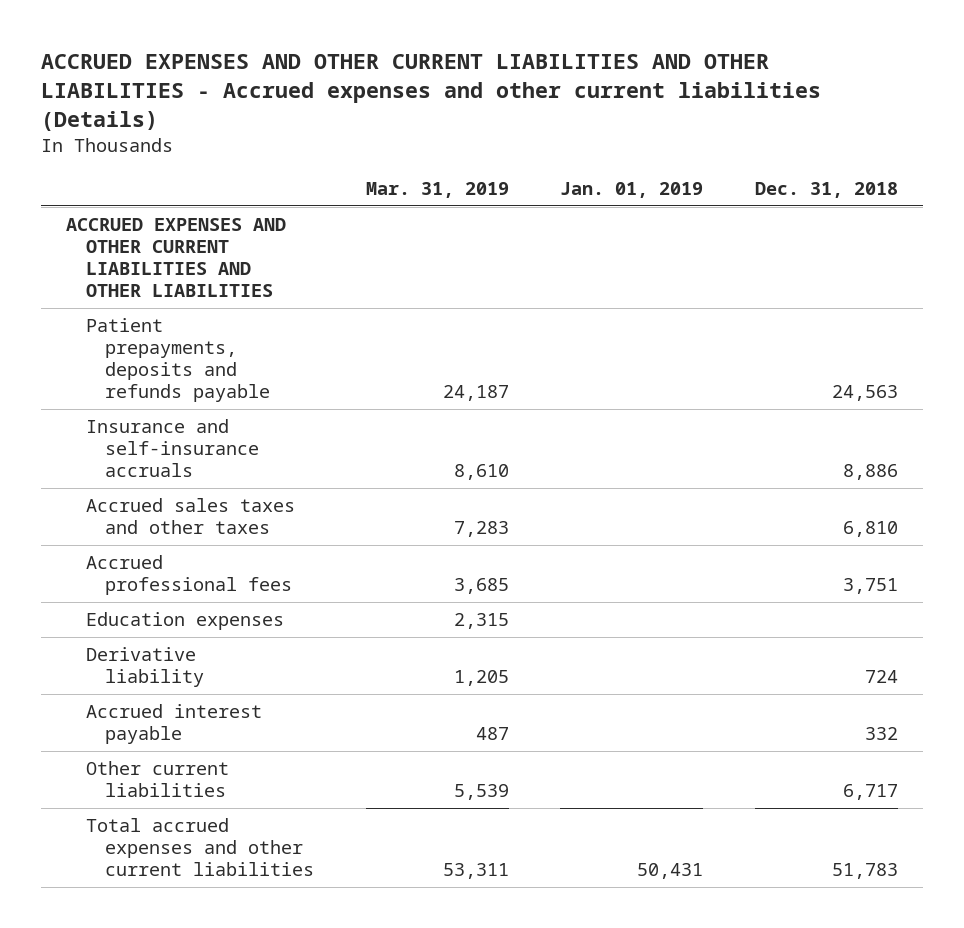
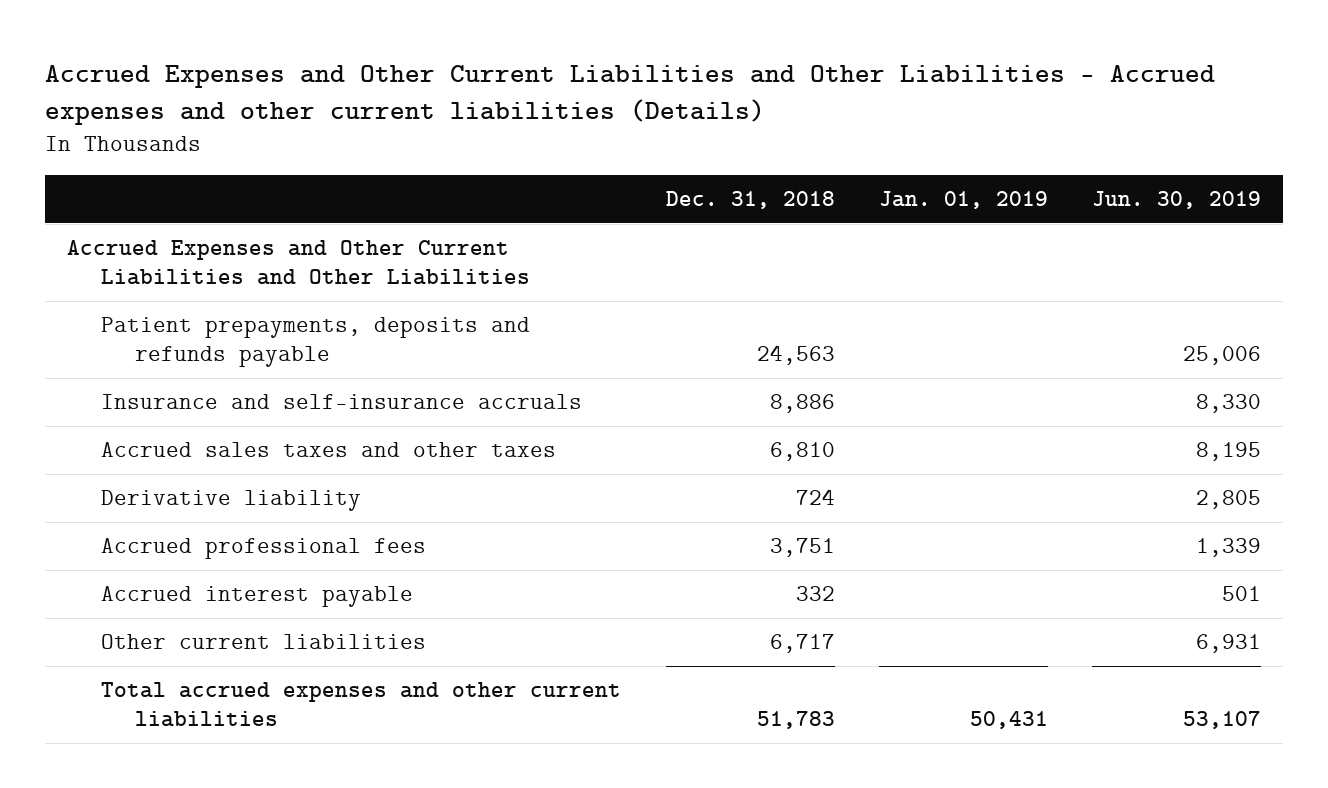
[40,54,821,132] ACCRUED EXPENSES AND OTHER CURRENT LIABILITIES AND OTHER LIABILITIES - Accrued expenses and other current liabilities (Details) -> [44,64,1215,125] Accrued Expenses and Other Current Liabilities and Other Liabilities - Accrued expenses and other current liabilities (Details)
[365,182,509,199] Mar. 31, 2019 -> none
none -> [1092,190,1262,209] Jun. 30, 2019
[66,218,287,297] ACCRUED EXPENSES AND OTHER CURRENT LIABILITIES AND OTHER LIABILITIES -> [66,240,531,286] Accrued Expenses and Other Current Liabilities and Other Liabilities
[85,612,284,631] Education expenses -> none
[85,555,293,596] Accrued professional fees -> [101,538,427,560] Accrued professional fees

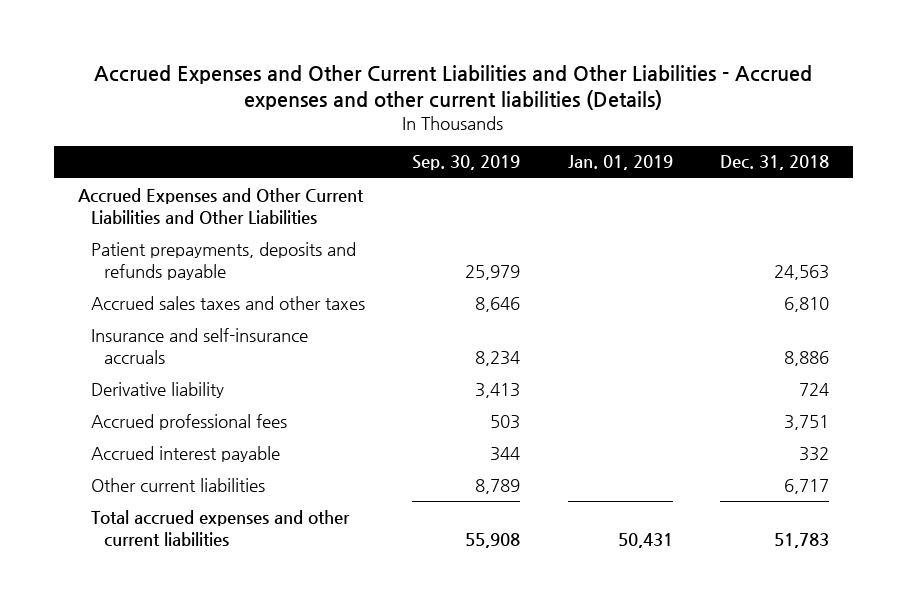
[1092,190,1262,209] Jun. 30, 2019 -> none
none -> [412,155,521,171] Sep. 30, 2019
[101,394,583,410] Insurance and self-insurance accruals -> [90,327,308,364] Insurance and self-insurance accruals

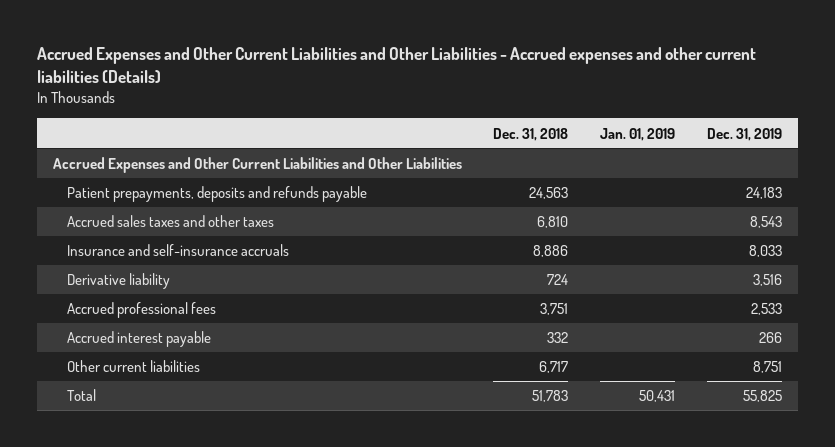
[412,155,521,171] Sep. 30, 2019 -> none
none -> [707,127,783,141] Dec. 31, 2019
[90,509,350,547] Total accrued expenses and other current liabilities -> [67,389,97,402] Total

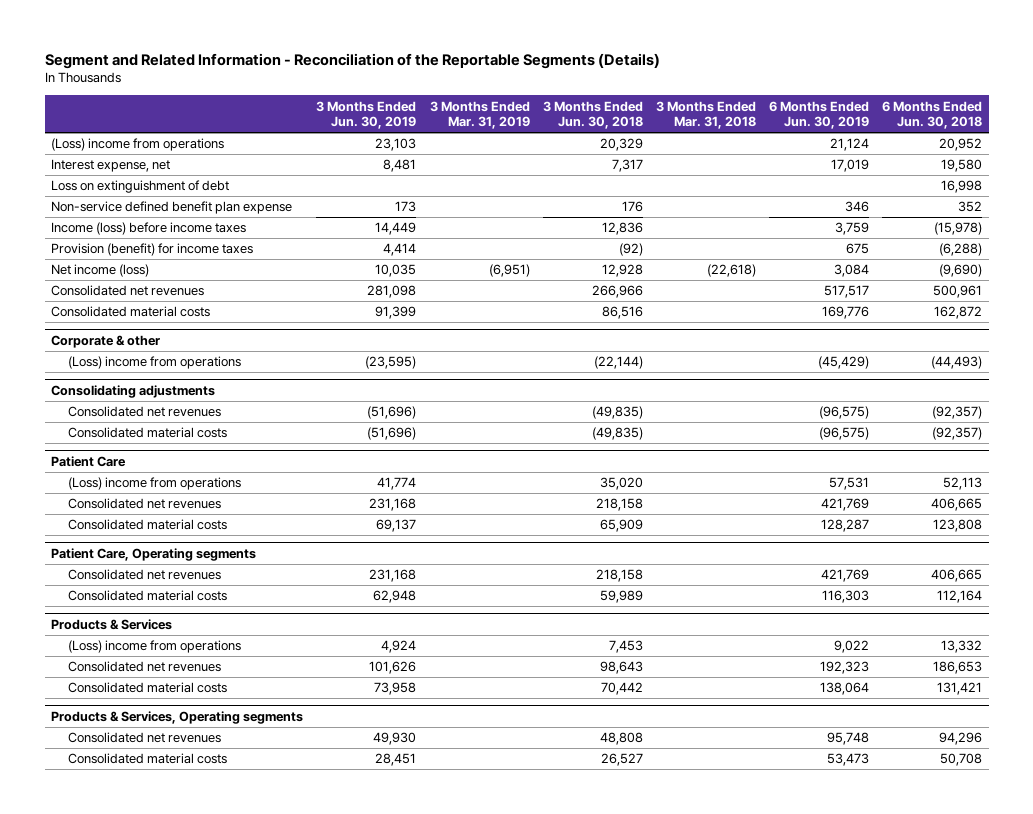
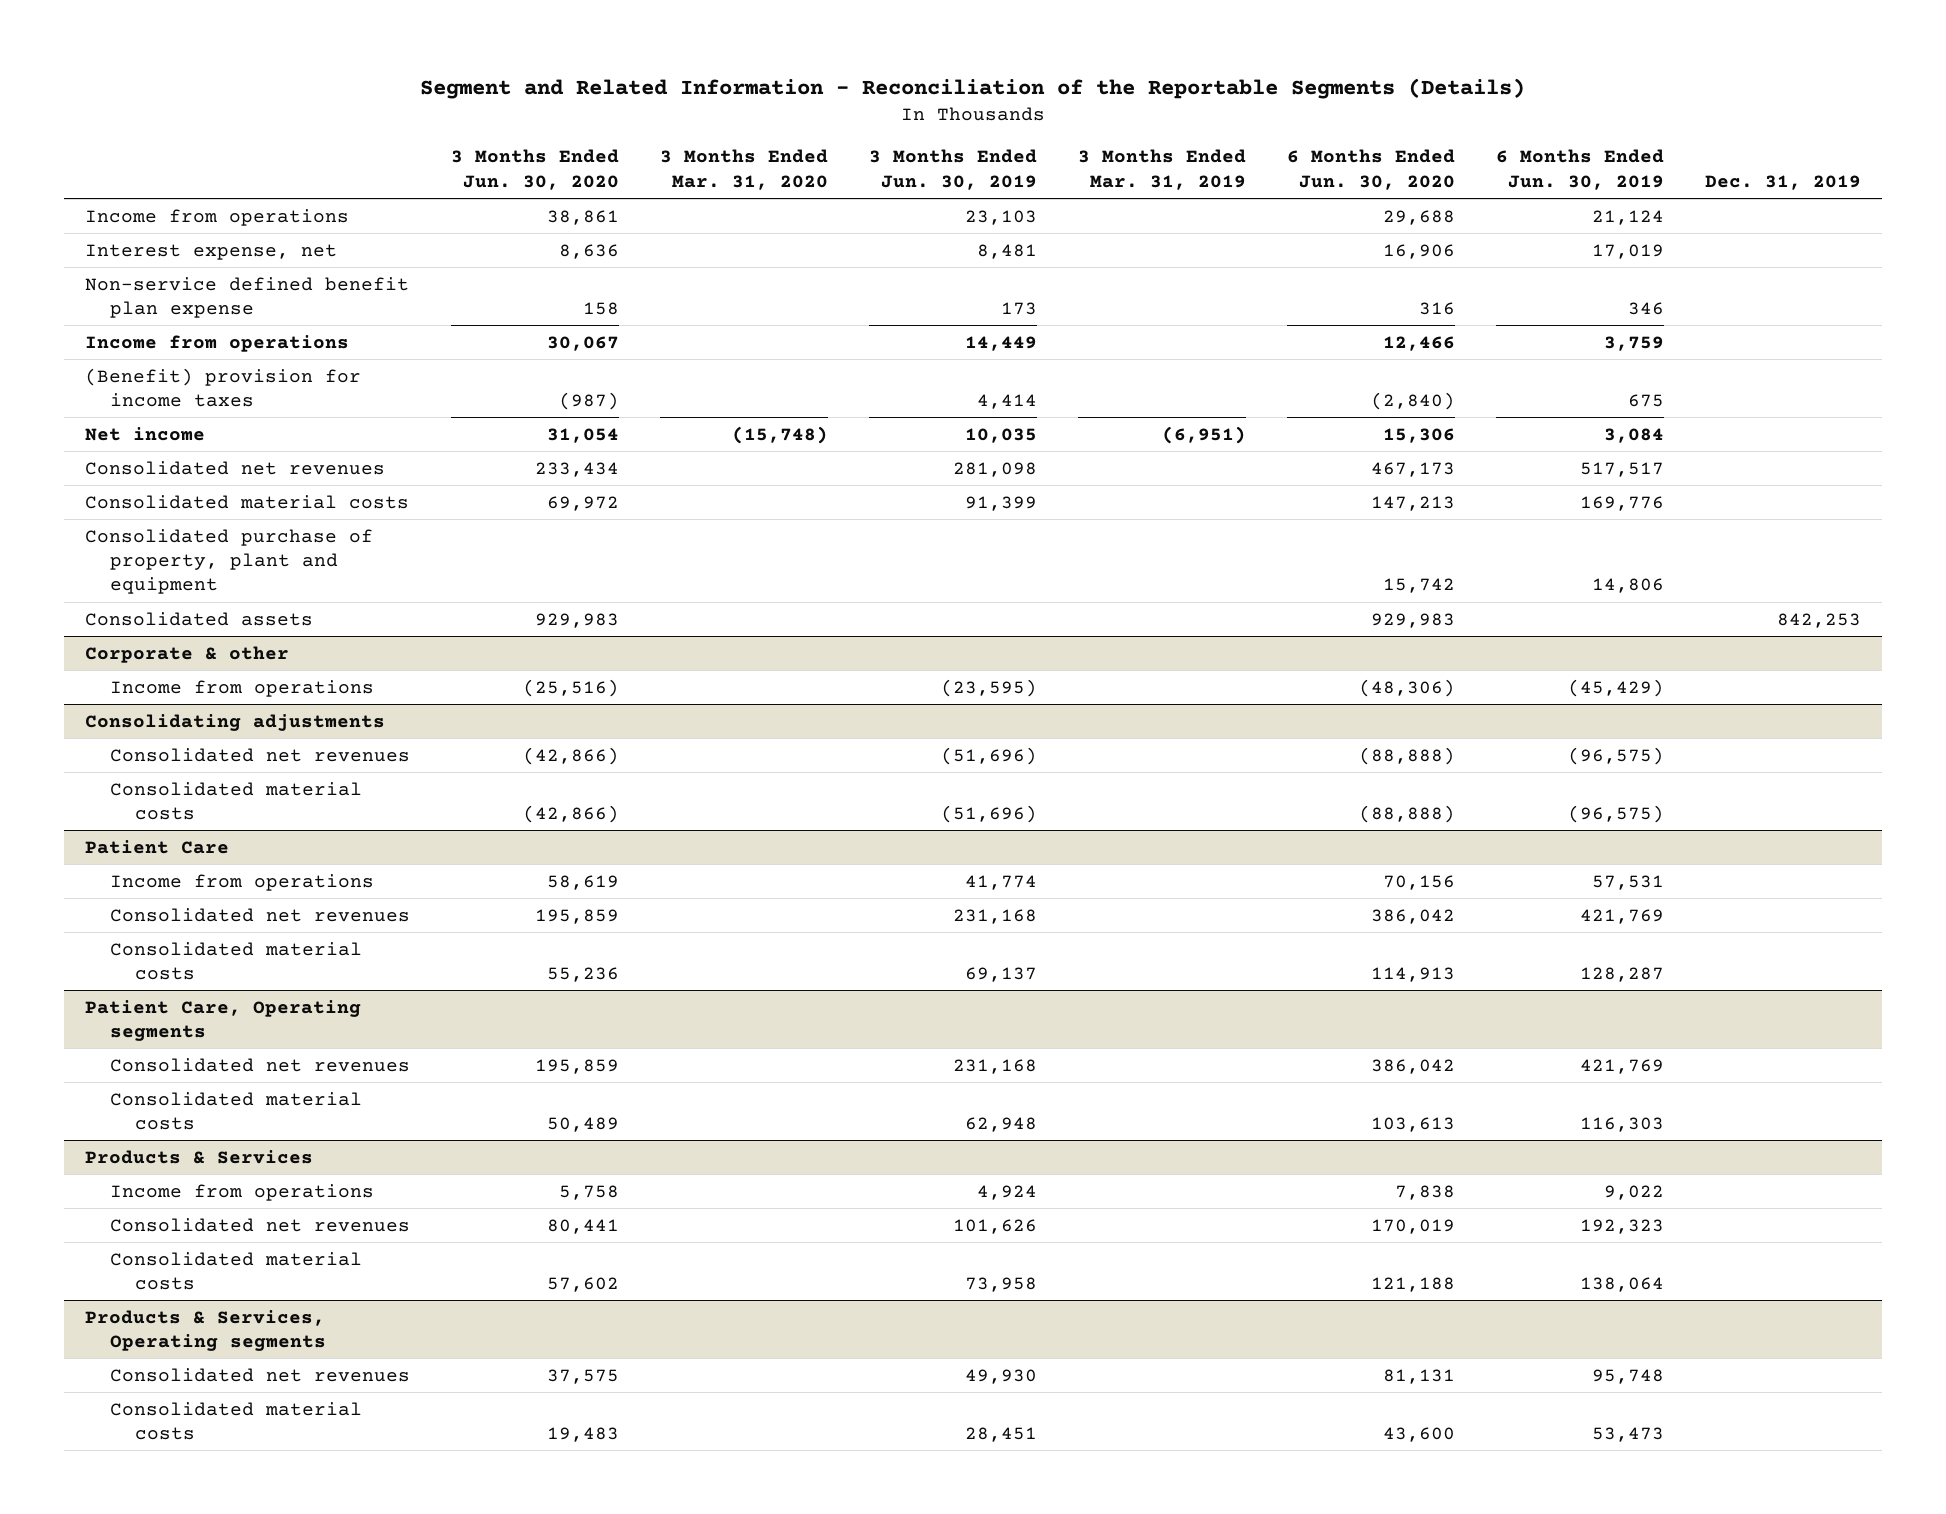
[542,100,643,130] 3 Months Ended Jun. 30, 2018 -> none
[655,100,756,130] 3 Months Ended Mar. 31, 2018 -> none
[882,100,983,130] 6 Months Ended Jun. 30, 2018 -> none
none -> [450,149,619,190] 3 Months Ended Jun. 30, 2020
none -> [659,149,828,190] 3 Months Ended Mar. 31, 2020
none -> [1287,149,1456,190] 6 Months Ended Jun. 30, 2020
none -> [1705,174,1862,190] Dec. 31, 2019
[51,138,225,152] (Loss) income from operations -> [84,208,349,226] Income from operations
[51,180,230,194] Loss on extinguishment of debt -> none
[51,222,247,236] Income (loss) before income taxes -> [84,334,349,352] Income from operations
[51,243,254,257] Provision (benefit) for income taxes -> [84,367,361,407] (Benefit) provision for income taxes
[51,264,150,278] Net income (loss) -> [84,426,205,441] Net income
none -> [84,528,373,595] Consolidated purchase of property, plant and equipment
none -> [84,611,313,626] Consolidated assets
[68,356,242,370] (Loss) income from operations -> [109,679,374,697] Income from operations
[68,477,242,491] (Loss) income from operations -> [109,873,374,891] Income from operations
[68,640,242,654] (Loss) income from operations -> [109,1183,374,1201] Income from operations

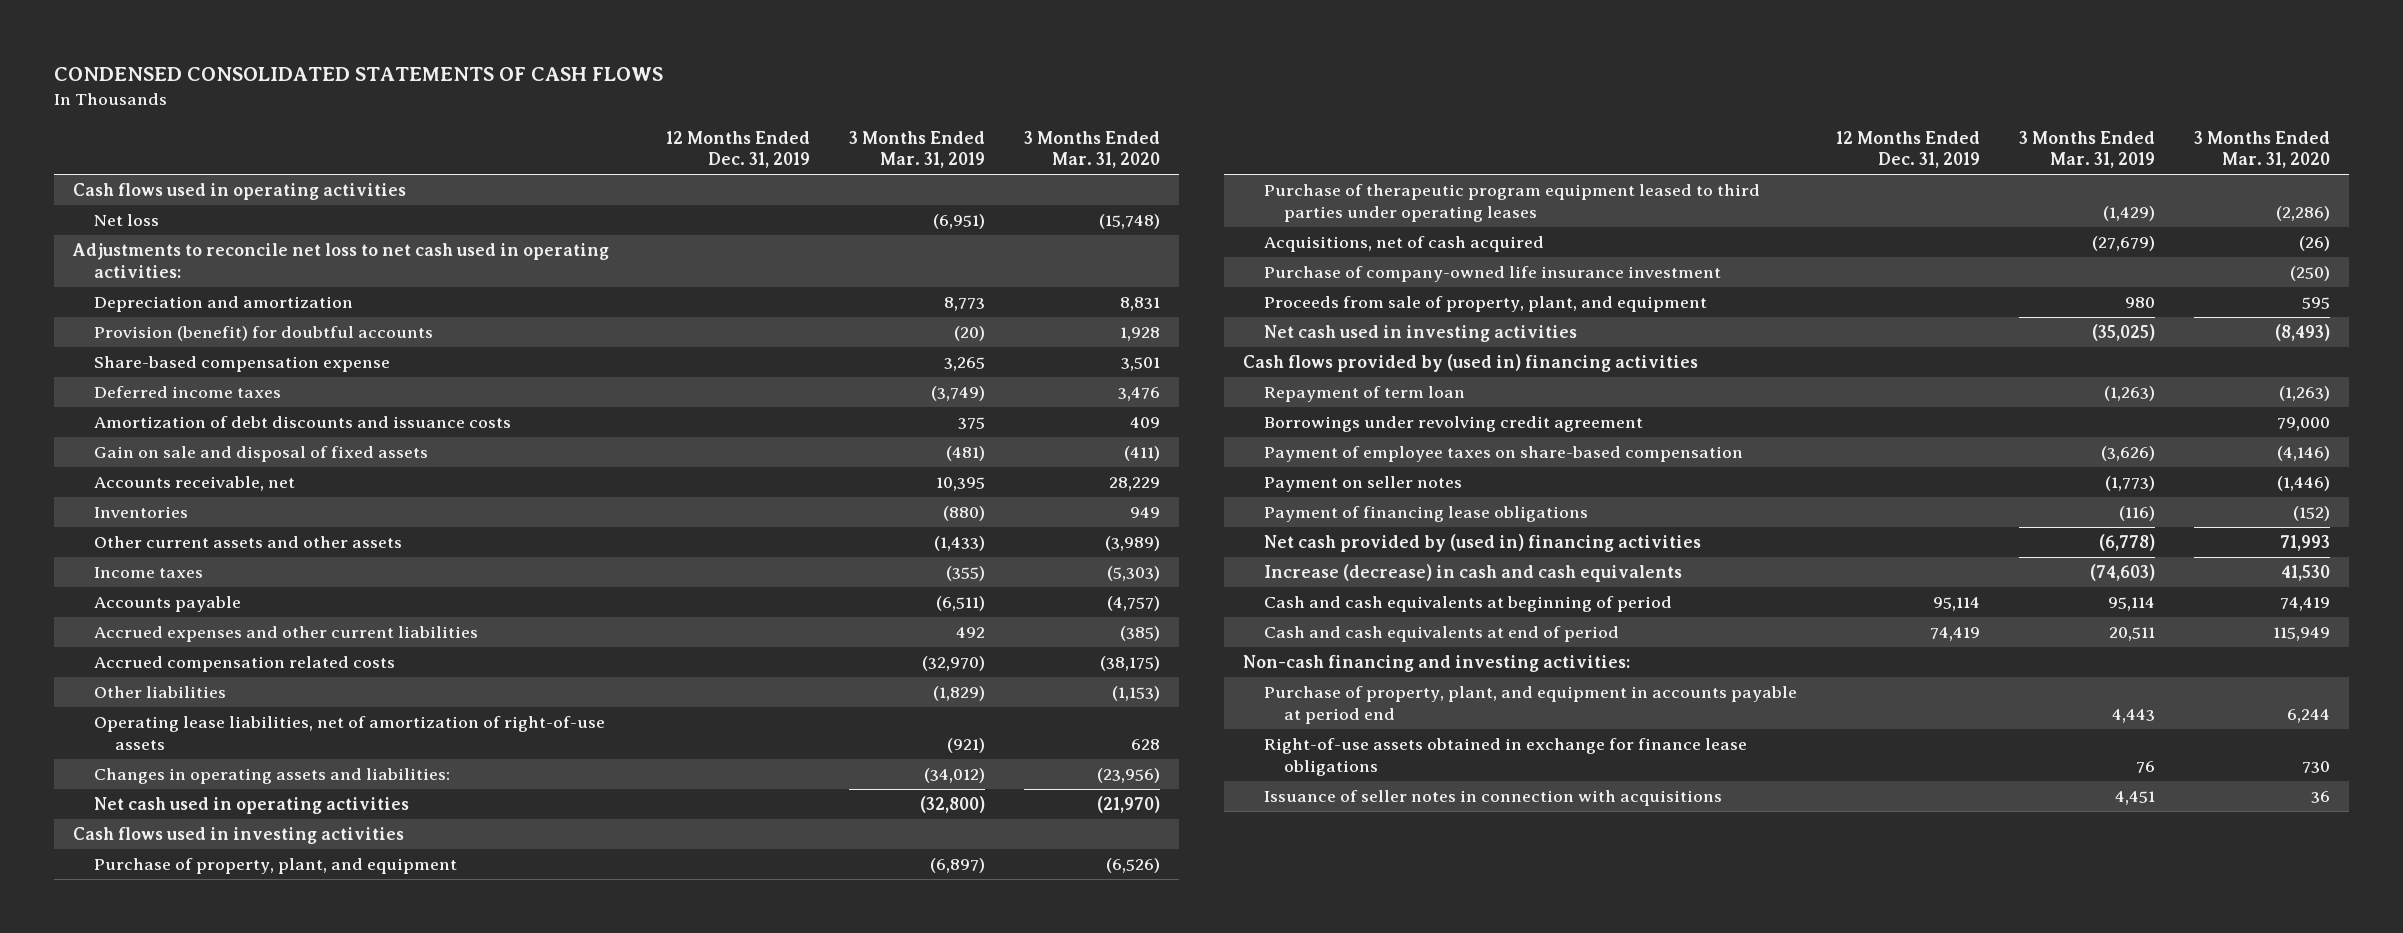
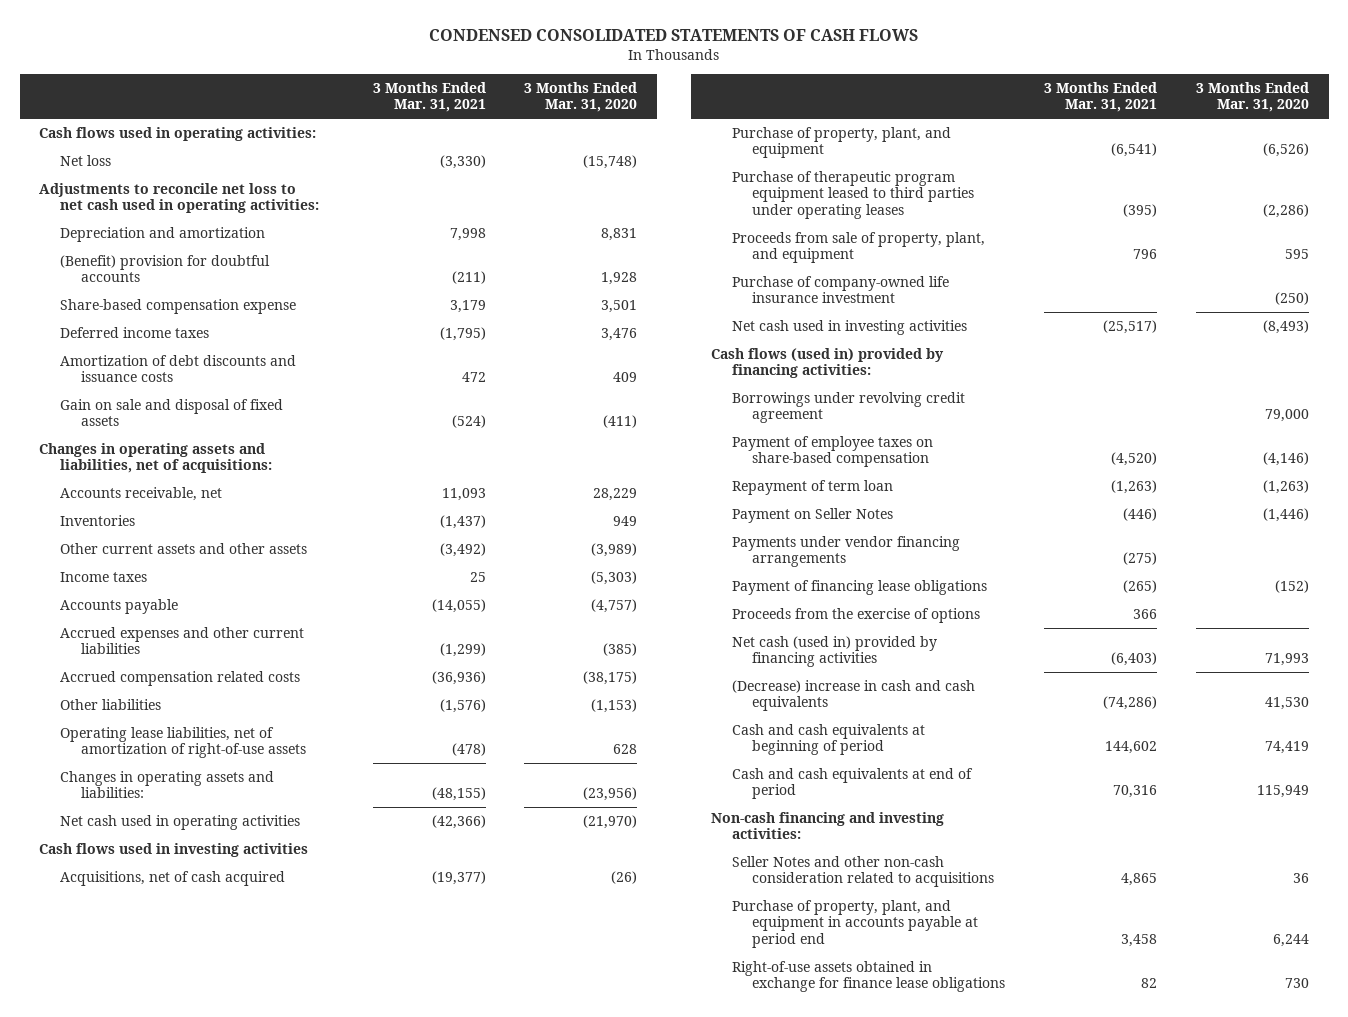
[666,131,811,169] 12 Months Ended Dec. 31, 2019 -> none
[849,131,986,169] 3 Months Ended Mar. 31, 2019 -> none
none -> [372,81,486,113] 3 Months Ended Mar. 31, 2021
[73,183,407,201] Cash flows used in operating activities -> [39,126,317,141] Cash flows used in operating activities:
[94,326,434,342] Provision (benefit) for doubtful accounts -> [59,254,270,283] (Benefit) provision for doubtful accounts
none -> [39,442,272,474] Changes in operating assets and liabilities, net of acquisitions:
[1263,236,1544,253] Acquisitions, net of cash acquired -> [59,870,285,886] Acquisitions, net of cash acquired
[1263,266,1721,283] Purchase of company-owned life insurance investment -> [731,275,949,304] Purchase of company-owned life insurance investment
[1243,354,1699,373] Cash flows provided by (used in) financing activities -> [710,347,944,379] Cash flows (used in) provided by financing activities:
[1263,386,1465,403] Repayment of term loan -> [731,479,893,495] Repayment of term loan
[1263,476,1462,493] Payment on seller notes -> [731,507,893,523] Payment on Seller Notes
none -> [731,535,960,568] Payments under vendor financing arrangements
none -> [731,607,980,623] Proceeds from the exercise of options
[1263,534,1701,553] Net cash provided by (used in) financing activities -> [731,635,937,668] Net cash (used in) provided by financing activities
[1263,564,1682,583] Increase (decrease) in cash and cash equivalents -> [731,679,975,712] (Decrease) increase in cash and cash equivalents
none -> [731,855,995,888] Seller Notes and other non-cash consideration related to acquisitions
[1263,790,1722,807] Issuance of seller notes in connection with acquisitions -> none

